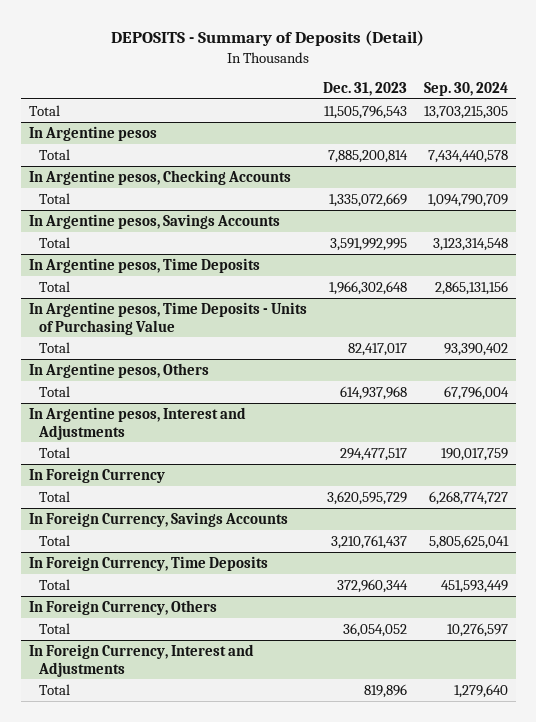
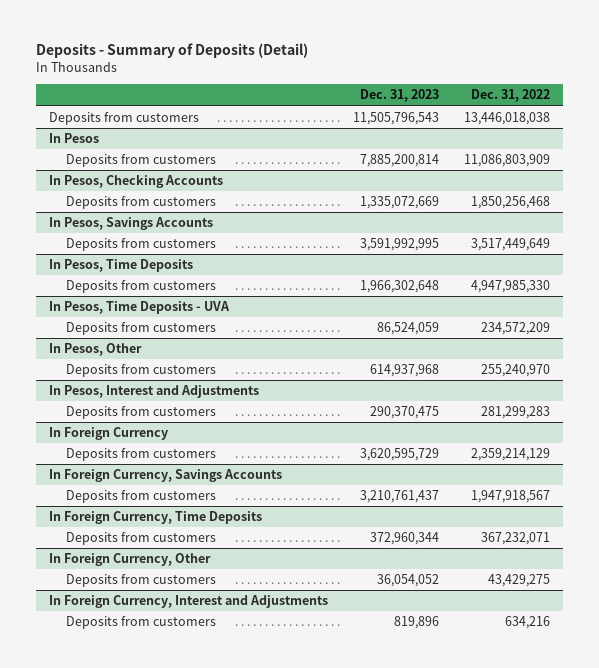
[111,30,425,47] DEPOSITS - Summary of Deposits (Detail) -> [36,43,309,59] Deposits - Summary of Deposits (Detail)
[423,82,508,97] Sep. 30, 2024 -> none
none -> [471,89,551,103] Dec. 31, 2022
[28,301,307,335] In Argentine pesos, Time Deposits - Units of Purchasing Value -> none
[39,341,71,353] Total -> none
[39,446,71,458] Total -> none
[28,104,60,116] Total -> [48,112,199,126] Deposits from customers
[28,125,157,141] In Argentine pesos -> [48,133,99,144] In Pesos
[39,148,71,160] Total -> [65,154,216,168] Deposits from customers
[28,169,291,185] In Argentine pesos, Checking Accounts -> [48,175,223,189] In Pesos, Checking Accounts
[39,192,71,204] Total -> [65,196,216,210] Deposits from customers
[28,213,280,229] In Argentine pesos, Savings Accounts -> [48,217,213,231] In Pesos, Savings Accounts
[39,236,71,248] Total -> [65,238,216,252] Deposits from customers
[28,257,260,273] In Argentine pesos, Time Deposits -> [48,259,193,273] In Pesos, Time Deposits
[39,280,71,292] Total -> [65,280,216,294] Deposits from customers
none -> [48,301,230,315] In Pesos, Time Deposits - UVA
none -> [65,322,216,336] Deposits from customers
[28,362,209,378] In Argentine pesos, Others -> [48,343,142,357] In Pesos, Other
[39,385,71,397] Total -> [65,364,216,378] Deposits from customers
[28,406,246,440] In Argentine pesos, Interest and Adjustments -> [48,385,259,399] In Pesos, Interest and Adjustments
none -> [65,406,216,420] Deposits from customers
[39,490,71,502] Total -> [65,448,216,462] Deposits from customers
[39,534,71,546] Total -> [65,490,216,504] Deposits from customers
[39,578,71,590] Total -> [65,532,216,546] Deposits from customers
[28,599,217,615] In Foreign Currency, Others -> [48,553,211,567] In Foreign Currency, Other
[39,622,71,634] Total -> [65,574,216,588] Deposits from customers
[39,683,71,695] Total -> [65,616,216,630] Deposits from customers

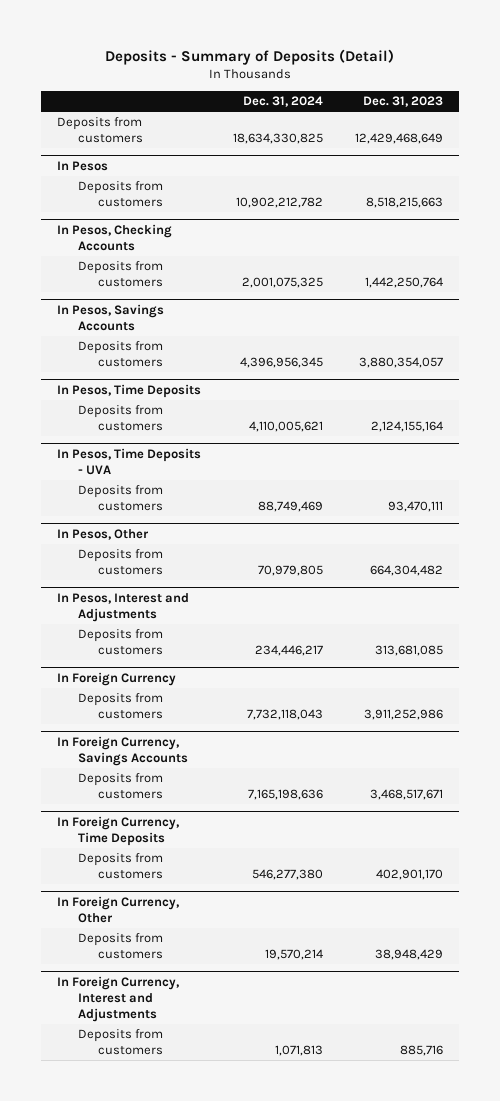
[471,89,551,103] Dec. 31, 2022 -> none
none -> [242,96,323,108] Dec. 31, 2024
[353,112,440,126] 11,505,796,543 -> [354,132,443,144] 12,429,468,649
[360,154,440,168] 7,885,200,814 -> [365,196,443,208] 8,518,215,663
[360,196,440,210] 1,335,072,669 -> [364,276,443,288] 1,442,250,764
[360,238,440,252] 3,591,992,995 -> [358,356,443,368] 3,880,354,057
[360,280,440,294] 1,966,302,648 -> [370,420,443,432] 2,124,155,164
[377,322,440,336] 86,524,059 -> [387,500,443,512] 93,470,111
[370,364,440,378] 614,937,968 -> [369,564,443,576] 664,304,482
[370,406,440,420] 290,370,475 -> [374,644,443,656] 313,681,085
[360,448,440,462] 3,620,595,729 -> [363,708,443,720] 3,911,252,986
[360,490,440,504] 3,210,761,437 -> [369,788,443,800] 3,468,517,671
[370,532,440,546] 372,960,344 -> [375,868,443,880] 402,901,170
[377,574,440,588] 36,054,052 -> [374,948,443,960] 38,948,429
[394,616,440,630] 819,896 -> [399,1044,443,1056] 885,716

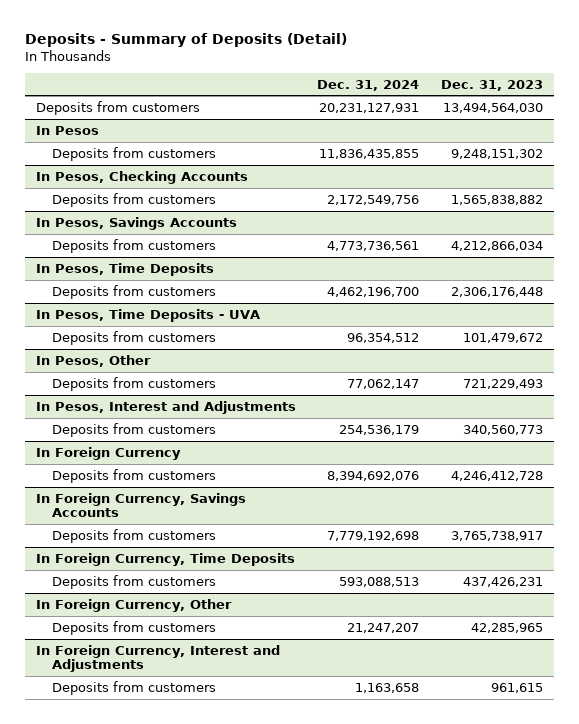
[232,132,323,144] 18,634,330,825 -> [319,102,420,113] 20,231,127,931
[354,132,443,144] 12,429,468,649 -> [443,102,544,113] 13,494,564,030
[235,196,323,208] 10,902,212,782 -> [319,148,420,159] 11,836,435,855
[365,196,443,208] 8,518,215,663 -> [451,148,544,159] 9,248,151,302
[241,276,323,288] 2,001,075,325 -> [327,194,420,205] 2,172,549,756
[364,276,443,288] 1,442,250,764 -> [451,194,544,205] 1,565,838,882
[239,356,323,368] 4,396,956,345 -> [327,240,420,251] 4,773,736,561
[358,356,443,368] 3,880,354,057 -> [451,240,544,251] 4,212,866,034
[248,420,323,432] 4,110,005,621 -> [327,286,420,297] 4,462,196,700
[370,420,443,432] 2,124,155,164 -> [451,286,544,297] 2,306,176,448
[257,500,323,512] 88,749,469 -> [347,332,420,343] 96,354,512
[387,500,443,512] 93,470,111 -> [463,332,544,343] 101,479,672
[257,564,323,576] 70,979,805 -> [347,378,420,389] 77,062,147
[369,564,443,576] 664,304,482 -> [463,378,544,389] 721,229,493
[254,644,323,656] 234,446,217 -> [339,424,420,435] 254,536,179
[374,644,443,656] 313,681,085 -> [463,424,544,435] 340,560,773
[246,708,323,720] 7,732,118,043 -> [327,470,420,481] 8,394,692,076
[363,708,443,720] 3,911,252,986 -> [451,470,544,481] 4,246,412,728
[247,788,323,800] 7,165,198,636 -> [327,530,420,541] 7,779,192,698
[369,788,443,800] 3,468,517,671 -> [451,530,544,541] 3,765,738,917
[251,868,323,880] 546,277,380 -> [339,576,420,587] 593,088,513
[375,868,443,880] 402,901,170 -> [463,576,544,587] 437,426,231
[264,948,323,960] 19,570,214 -> [347,622,420,633] 21,247,207
[374,948,443,960] 38,948,429 -> [471,622,544,633] 42,285,965
[274,1044,323,1056] 1,071,813 -> [355,682,420,693] 1,163,658
[399,1044,443,1056] 885,716 -> [491,682,544,693] 961,615

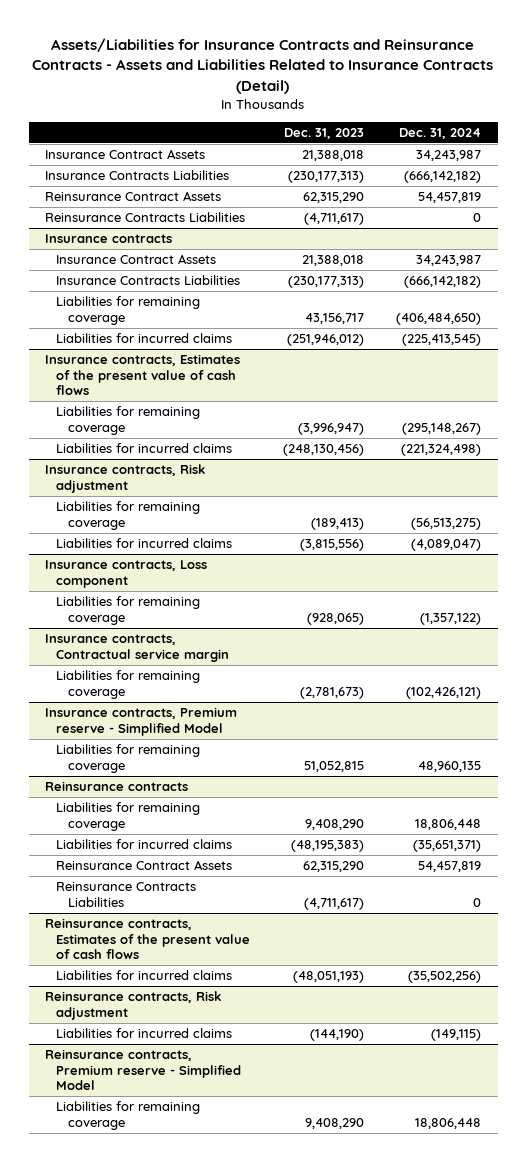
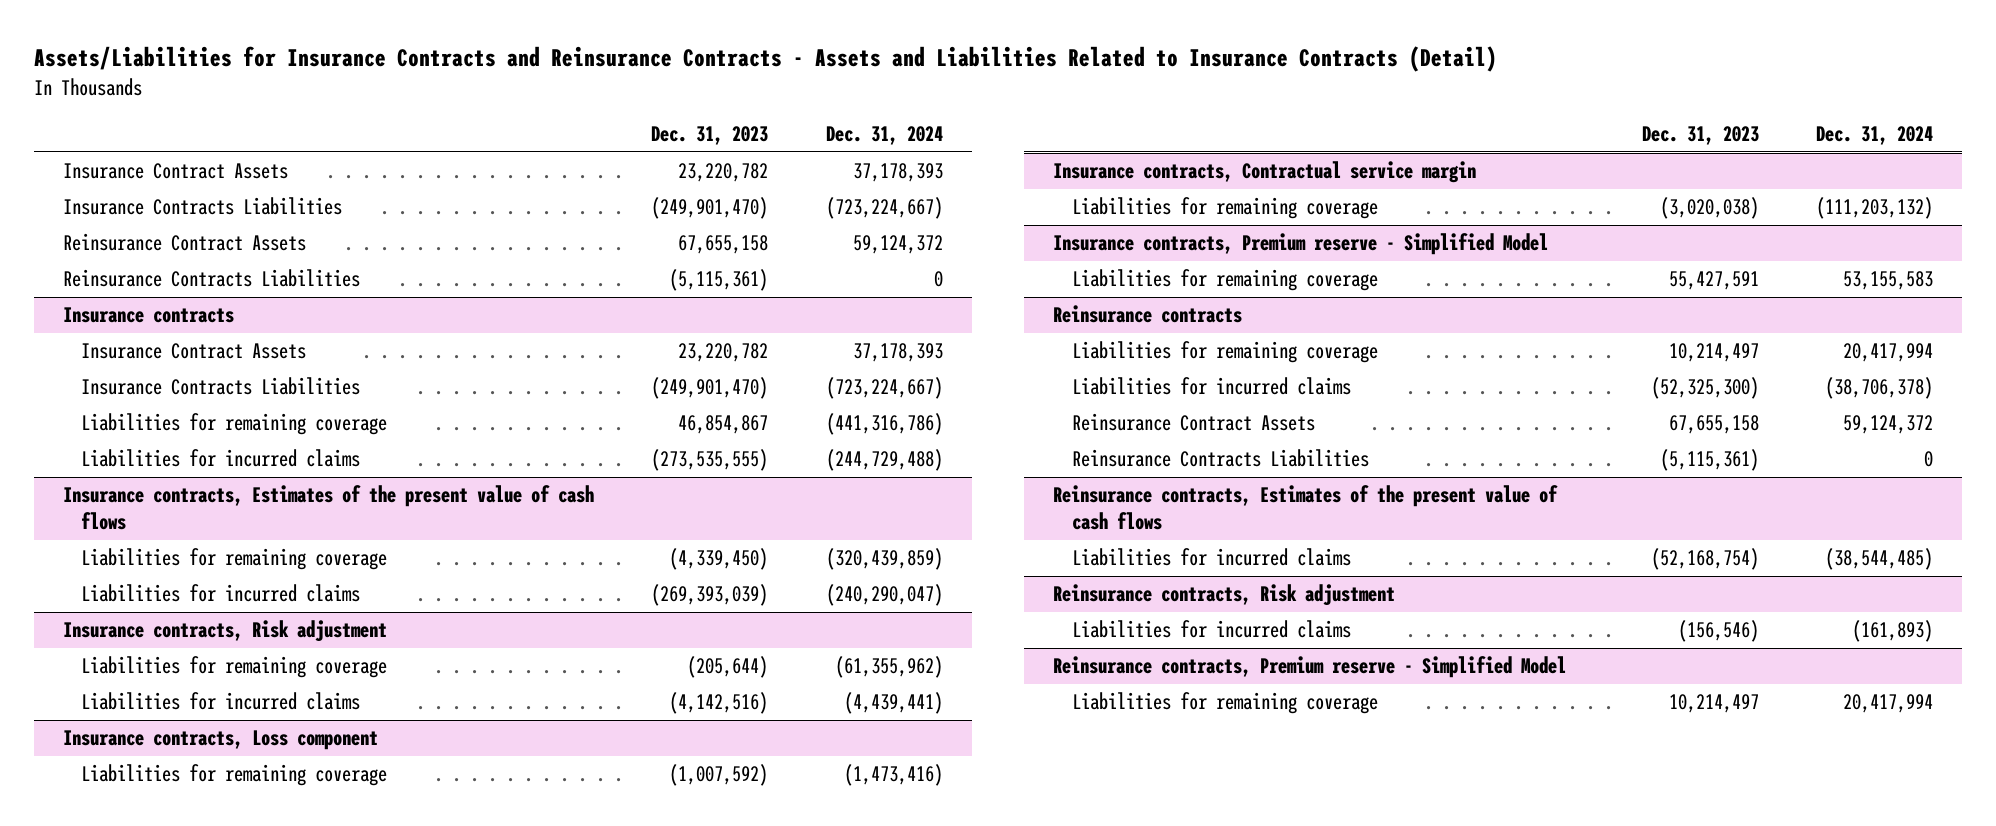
[301,150,364,162] 21,388,018 -> [678,163,769,183] 23,220,782
[416,150,482,162] 34,243,987 -> [853,163,944,183] 37,178,393
[287,171,364,184] (230,177,313) -> [651,197,769,220] (249,901,470)
[404,171,482,184] (666,142,182) -> [826,197,944,220] (723,224,667)
[302,192,364,204] 62,315,290 -> [678,235,769,255] 67,655,158
[418,192,482,204] 54,457,819 -> [853,235,944,255] 59,124,372
[303,213,364,226] (4,711,617) -> [669,269,769,292] (5,115,361)
[301,255,364,267] 21,388,018 -> [678,343,769,363] 23,220,782
[416,255,482,267] 34,243,987 -> [853,343,944,363] 37,178,393
[287,276,364,289] (230,177,313) -> [651,377,769,400] (249,901,470)
[404,276,482,289] (666,142,182) -> [826,377,944,400] (723,224,667)
[304,312,364,324] 43,156,717 -> [678,415,769,435] 46,854,867
[396,312,482,325] (406,484,650) -> [826,413,944,436] (441,316,786)
[286,334,364,347] (251,946,012) -> [651,449,769,472] (273,535,555)
[402,334,482,347] (225,413,545) -> [826,449,944,472] (244,729,488)
[297,422,364,435] (3,996,947) -> [669,548,769,571] (4,339,450)
[402,422,482,435] (295,148,267) -> [826,548,944,571] (320,439,859)
[282,444,364,457] (248,130,456) -> [651,584,769,607] (269,393,039)
[401,444,482,457] (221,324,498) -> [826,584,944,607] (240,290,047)
[310,517,364,530] (189,413) -> [687,656,769,679] (205,644)
[411,517,482,530] (56,513,275) -> [835,656,944,679] (61,355,962)
[299,539,364,552] (3,815,556) -> [669,692,769,715] (4,142,516)
[411,539,482,552] (4,089,047) -> [844,692,944,715] (4,439,441)
[306,612,364,625] (928,065) -> [669,764,769,787] (1,007,592)
[420,612,482,625] (1,357,122) -> [844,764,944,787] (1,473,416)
[299,686,364,699] (2,781,673) -> [1659,197,1759,220] (3,020,038)
[406,686,482,699] (102,426,121) -> [1816,197,1934,220] (111,203,132)
[303,760,364,772] 51,052,815 -> [1668,271,1759,291] 55,427,591
[418,760,482,772] 48,960,135 -> [1843,271,1934,291] 53,155,583
[304,818,364,830] 9,408,290 -> [1668,343,1759,363] 10,214,497
[415,818,482,830] 18,806,448 -> [1843,343,1934,363] 20,417,994
[290,840,364,853] (48,195,383) -> [1650,377,1759,400] (52,325,300)
[413,840,482,853] (35,651,371) -> [1825,377,1934,400] (38,706,378)
[302,861,364,873] 62,315,290 -> [1668,415,1759,435] 67,655,158
[418,861,482,873] 54,457,819 -> [1843,415,1934,435] 59,124,372
[303,897,364,910] (4,711,617) -> [1659,449,1759,472] (5,115,361)
[292,971,364,984] (48,051,193) -> [1650,548,1759,571] (52,168,754)
[408,971,482,984] (35,502,256) -> [1825,548,1934,571] (38,544,485)
[309,1029,364,1042] (144,190) -> [1677,620,1759,643] (156,546)
[431,1029,482,1042] (149,115) -> [1852,620,1934,643] (161,893)
[304,1117,364,1129] 9,408,290 -> [1668,694,1759,714] 10,214,497
[415,1117,482,1129] 18,806,448 -> [1843,694,1934,714] 20,417,994

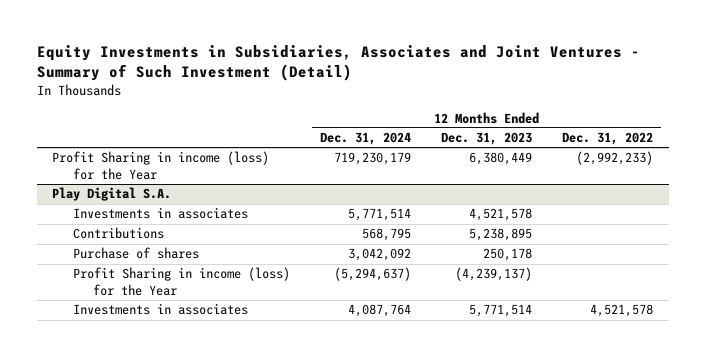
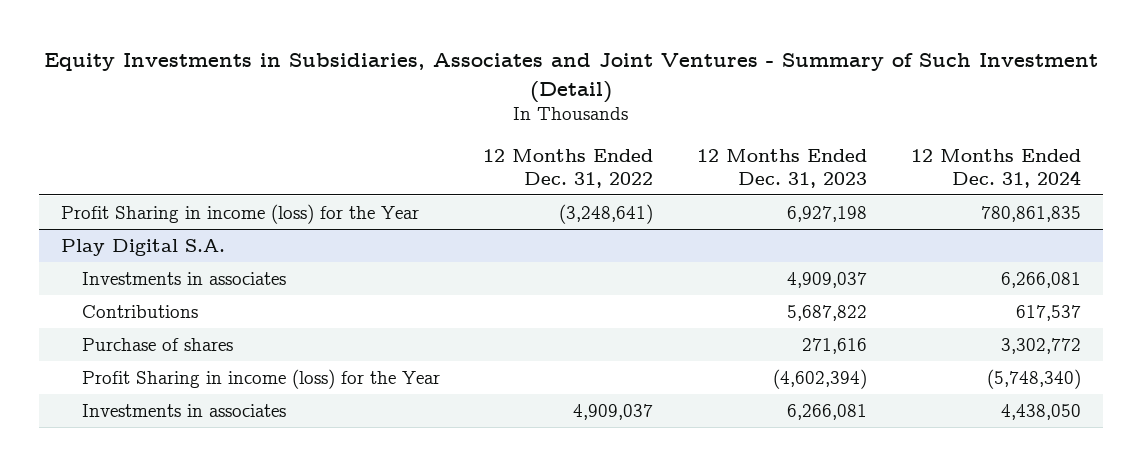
[333,152,411,166] 719,230,179 -> [980,205,1081,222] 780,861,835
[469,152,533,166] 6,380,449 -> [787,205,868,222] 6,927,198
[576,151,654,166] (2,992,233) -> [559,203,654,224] (3,248,641)
[347,208,411,222] 5,771,514 -> [1000,271,1081,288] 6,266,081
[469,208,533,222] 4,521,578 -> [787,271,868,288] 4,909,037
[361,228,411,242] 568,795 -> [1015,304,1081,321] 617,537
[469,228,533,242] 5,238,895 -> [787,304,868,321] 5,687,822
[347,248,411,262] 3,042,092 -> [1000,337,1081,354] 3,302,772
[483,248,533,262] 250,178 -> [802,337,868,354] 271,616
[333,267,411,282] (5,294,637) -> [986,368,1081,389] (5,748,340)
[455,267,533,282] (4,239,137) -> [773,368,868,389] (4,602,394)
[347,304,411,318] 4,087,764 -> [1000,403,1081,420] 4,438,050
[469,304,533,318] 5,771,514 -> [787,403,868,420] 6,266,081
[590,304,654,318] 4,521,578 -> [573,403,654,420] 4,909,037

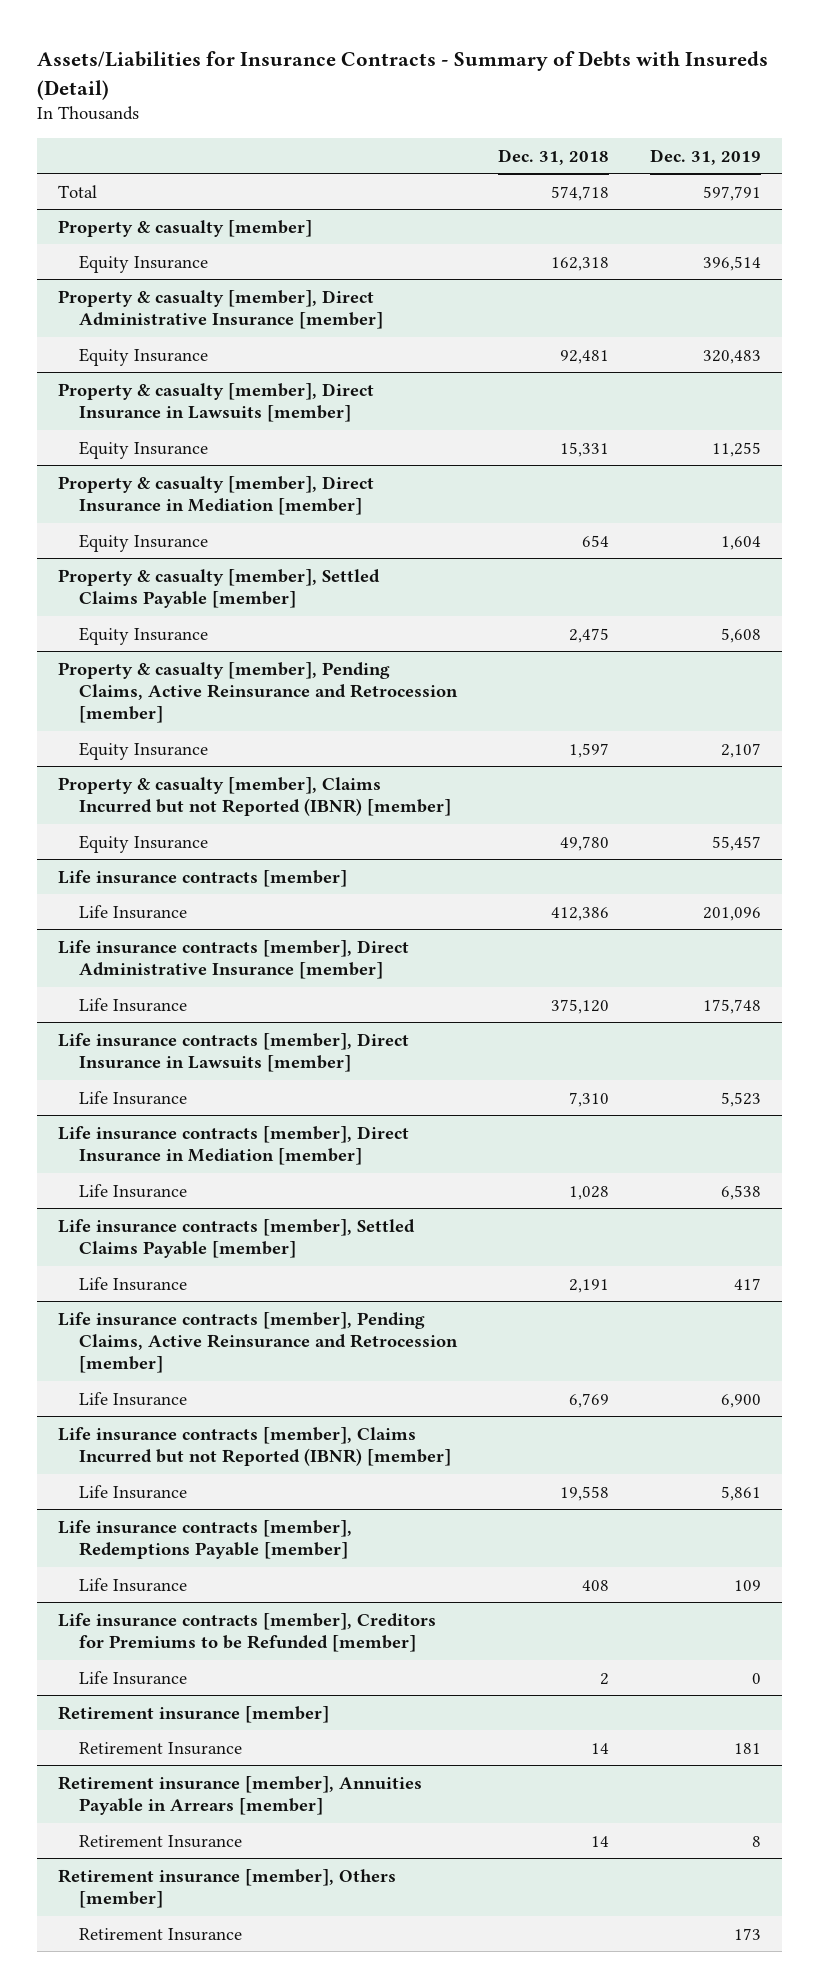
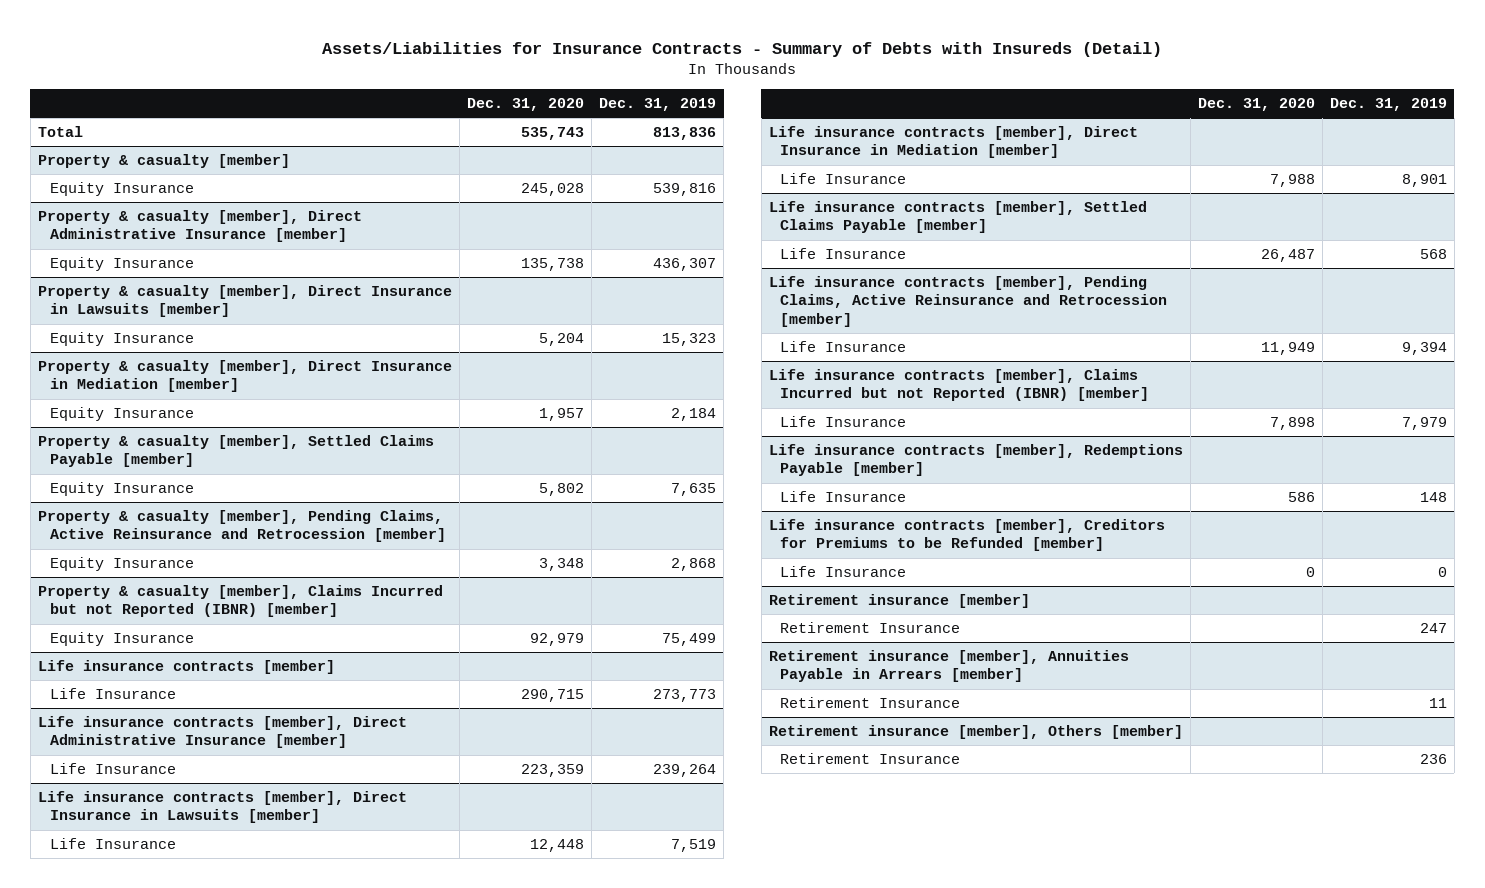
[498,148,610,165] Dec. 31, 2018 -> none
none -> [467,97,585,111] Dec. 31, 2020
[703,185,762,201] 597,791 -> [653,127,717,141] 813,836
[703,255,762,271] 396,514 -> [653,183,717,197] 539,816
[703,349,762,364] 320,483 -> [653,258,717,272] 436,307
[712,441,762,457] 11,255 -> [662,333,717,347] 15,323
[721,535,762,550] 1,604 -> [671,408,717,422] 2,184
[721,627,762,643] 5,608 -> [671,483,717,497] 7,635
[721,742,762,758] 2,107 -> [671,558,717,572] 2,868
[712,835,762,851] 55,457 -> [662,633,717,647] 75,499
[703,906,762,921] 201,096 -> [653,689,717,703] 273,773
[703,998,762,1014] 175,748 -> [653,764,717,778] 239,264
[721,1091,762,1107] 5,523 -> [671,839,717,853] 7,519
[721,1184,762,1200] 6,538 -> [1401,174,1447,188] 8,901
[734,1277,762,1290] 417 -> [1419,249,1447,260] 568
[721,1393,762,1408] 6,900 -> [1401,342,1447,356] 9,394
[721,1485,762,1501] 5,861 -> [1401,417,1447,431] 7,979
[734,1579,762,1591] 109 -> [1419,492,1447,503] 148
[734,1742,762,1754] 181 -> [1419,623,1447,634] 247
[752,1835,762,1847] 8 -> [1428,698,1447,709] 11
[734,1927,762,1940] 173 -> [1419,754,1447,765] 236

